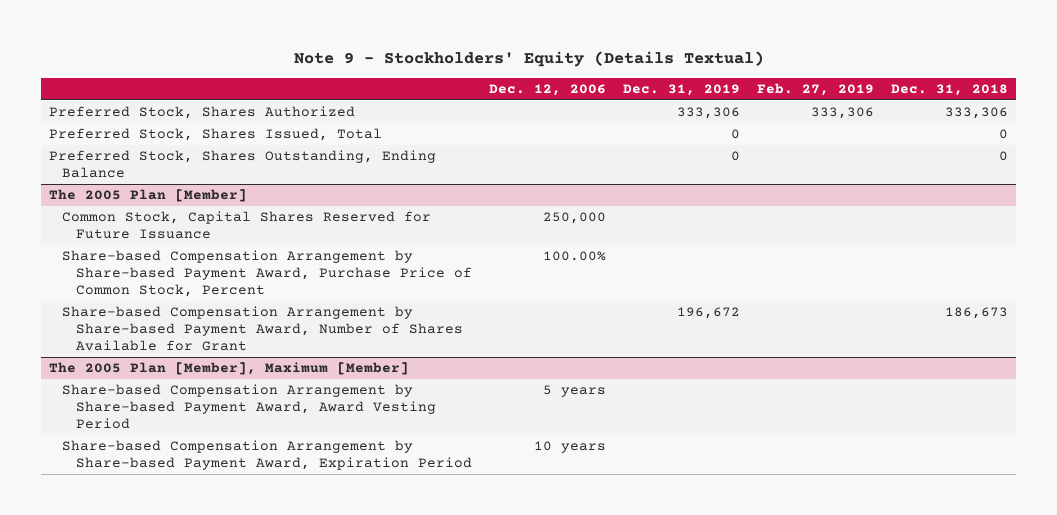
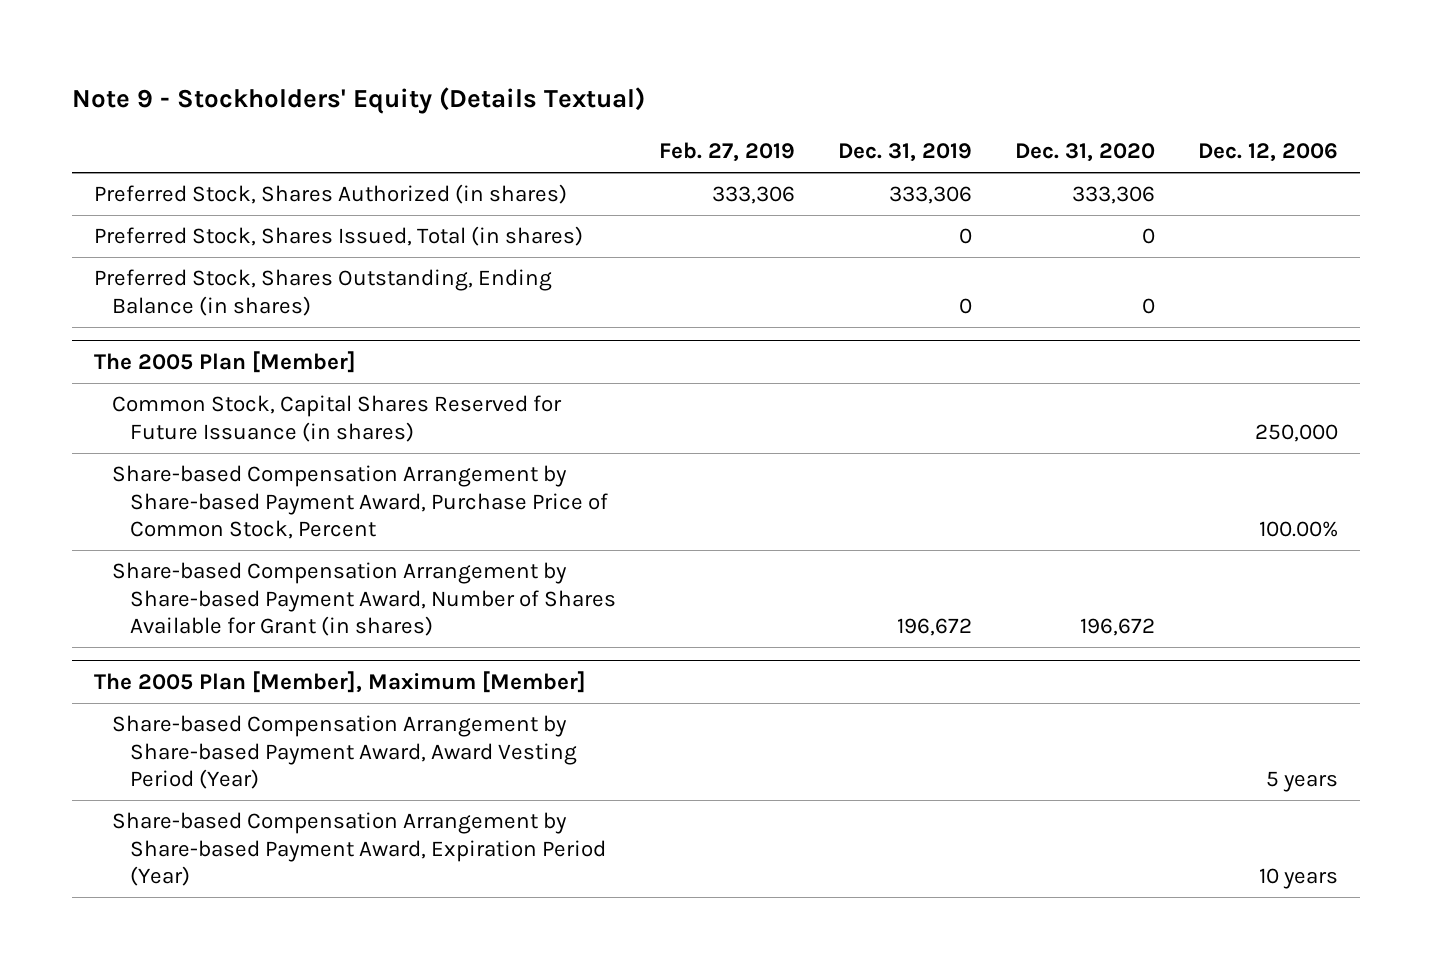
[890,84,1008,97] Dec. 31, 2018 -> none
none -> [1015,142,1156,162] Dec. 31, 2020
[49,106,356,120] Preferred Stock, Shares Authorized -> [93,184,567,205] Preferred Stock, Shares Authorized (in shares)
[49,128,383,142] Preferred Stock, Shares Issued, Total -> [93,226,583,247] Preferred Stock, Shares Issued, Total (in shares)
[49,150,437,179] Preferred Stock, Shares Outstanding, Ending Balance -> [93,269,552,316] Preferred Stock, Shares Outstanding, Ending Balance (in shares)
[62,211,432,240] Common Stock, Capital Shares Reserved for Future Issuance -> [112,395,563,442] Common Stock, Capital Shares Reserved for Future Issuance (in shares)
[62,306,463,352] Share-based Compensation Arrangement by Share-based Payment Award, Number of Shares Available for Grant -> [112,562,617,636] Share-based Compensation Arrangement by Share-based Payment Award, Number of Shares Available for Grant (in shares)
[62,384,436,430] Share-based Compensation Arrangement by Share-based Payment Award, Award Vesting Period -> [112,715,578,789] Share-based Compensation Arrangement by Share-based Payment Award, Award Vesting Period (Year)
[62,440,472,471] Share-based Compensation Arrangement by Share-based Payment Award, Expiration Period -> [112,812,607,886] Share-based Compensation Arrangement by Share-based Payment Award, Expiration Period (Year)

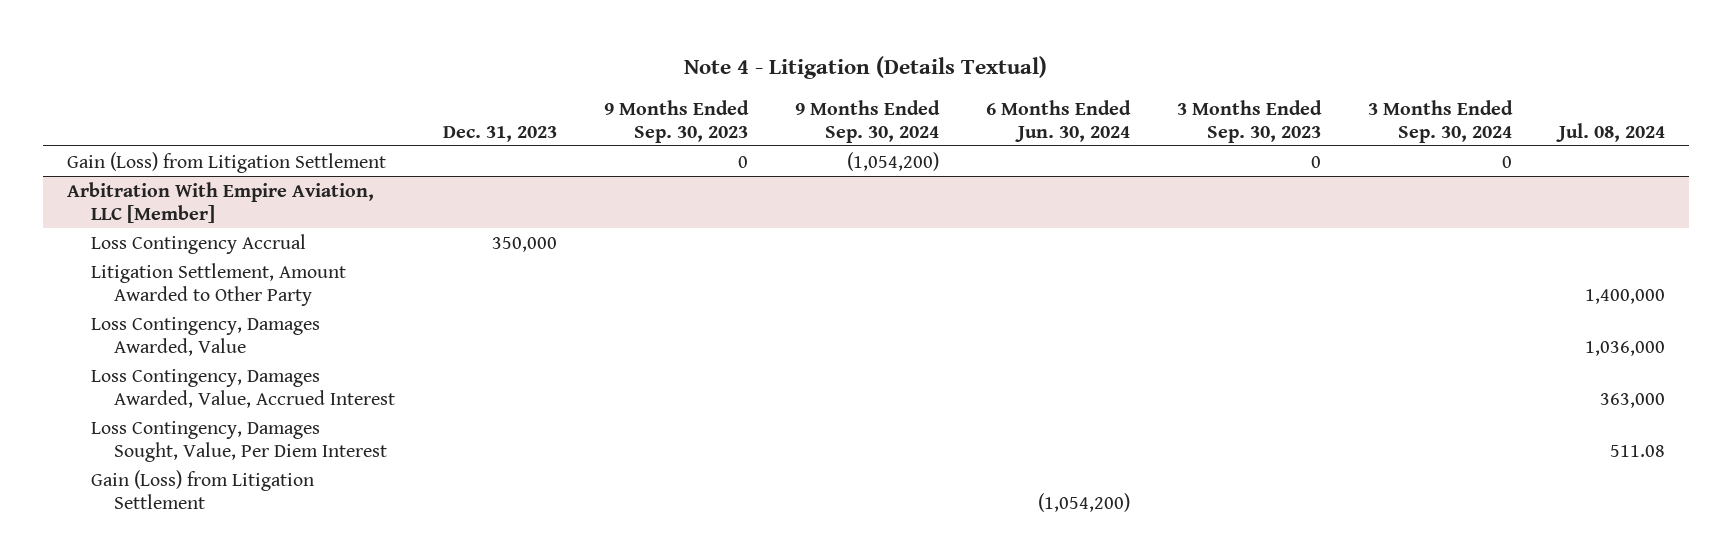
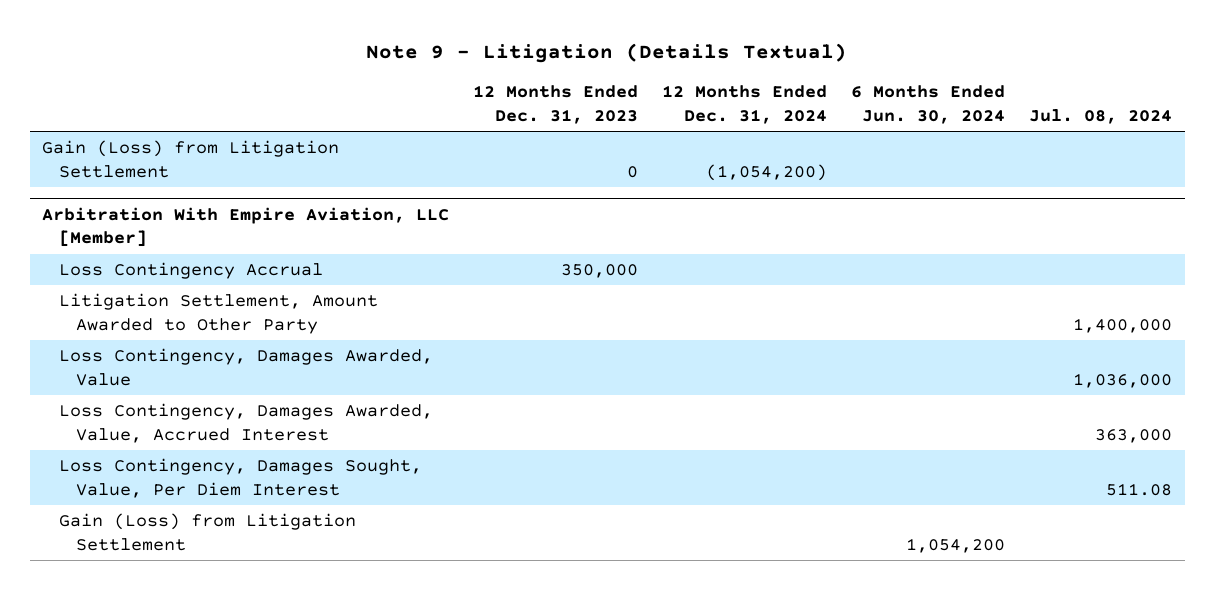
[683,55,1047,79] Note 4 - Litigation (Details Textual) -> [366,43,848,64] Note 9 - Litigation (Details Textual)
[442,125,557,142] Dec. 31, 2023 -> none
[603,99,749,143] 9 Months Ended Sep. 30, 2023 -> none
[794,99,940,143] 9 Months Ended Sep. 30, 2024 -> none
[1176,99,1322,143] 3 Months Ended Sep. 30, 2023 -> none
[1367,99,1513,143] 3 Months Ended Sep. 30, 2024 -> none
none -> [472,85,638,125] 12 Months Ended Dec. 31, 2023
none -> [662,85,828,125] 12 Months Ended Dec. 31, 2024
[1037,492,1130,512] (1,054,200) -> [906,537,1006,553] 1,054,200

